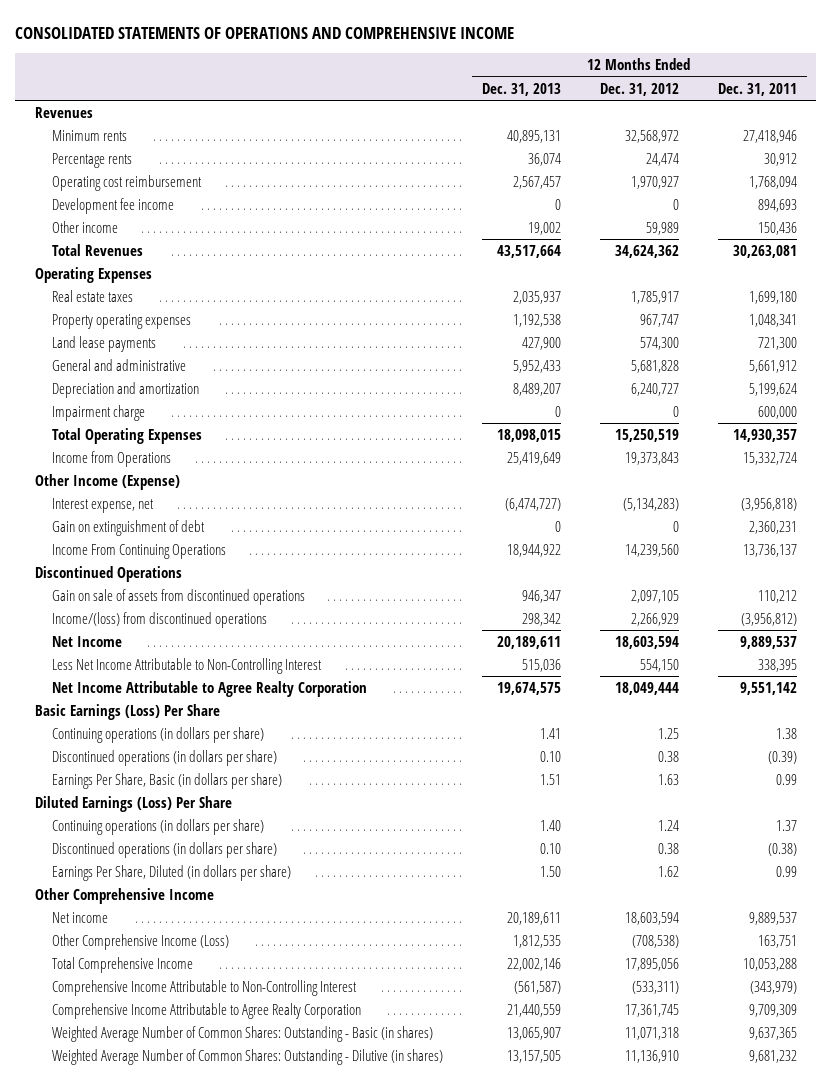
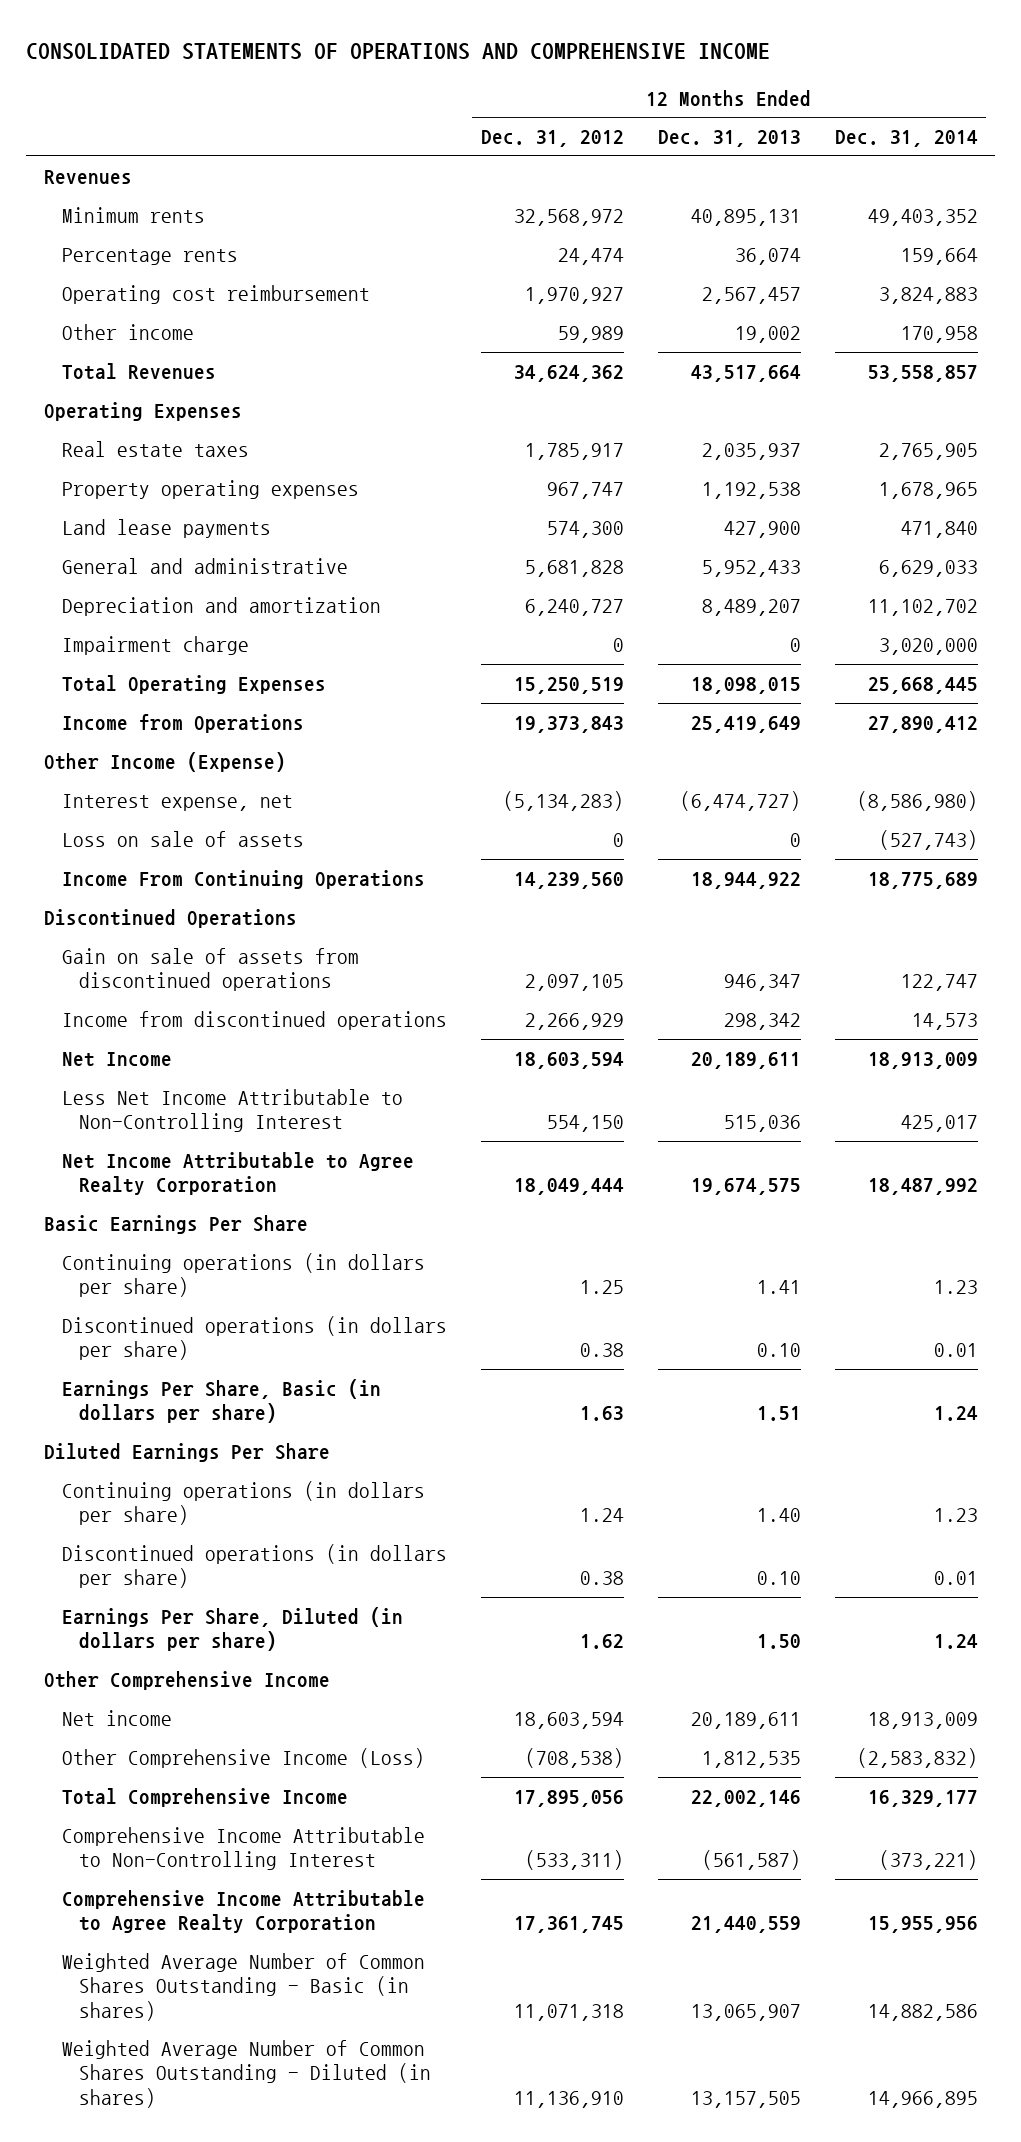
[717,82,797,96] Dec. 31, 2011 -> none
none -> [834,130,978,148] Dec. 31, 2014
[51,197,174,214] Development fee income -> none
[51,519,205,536] Gain on extinguishment of debt -> none
none -> [61,830,304,847] Loss on sale of assets
[51,611,267,628] Income/(loss) from discontinued operations -> [61,1010,447,1030] Income from discontinued operations
[34,703,220,720] Basic Earnings (Loss) Per Share -> [43,1214,308,1234] Basic Earnings Per Share
[34,795,232,812] Diluted Earnings (Loss) Per Share -> [43,1442,330,1462] Diluted Earnings Per Share
[51,1025,433,1042] Weighted Average Number of Common Shares: Outstanding - Basic (in shares) -> [61,1952,425,2021] Weighted Average Number of Common Shares Outstanding - Basic (in shares)
[51,1048,443,1065] Weighted Average Number of Common Shares: Outstanding - Dilutive (in shares) -> [61,2039,432,2108] Weighted Average Number of Common Shares Outstanding - Diluted (in shares)

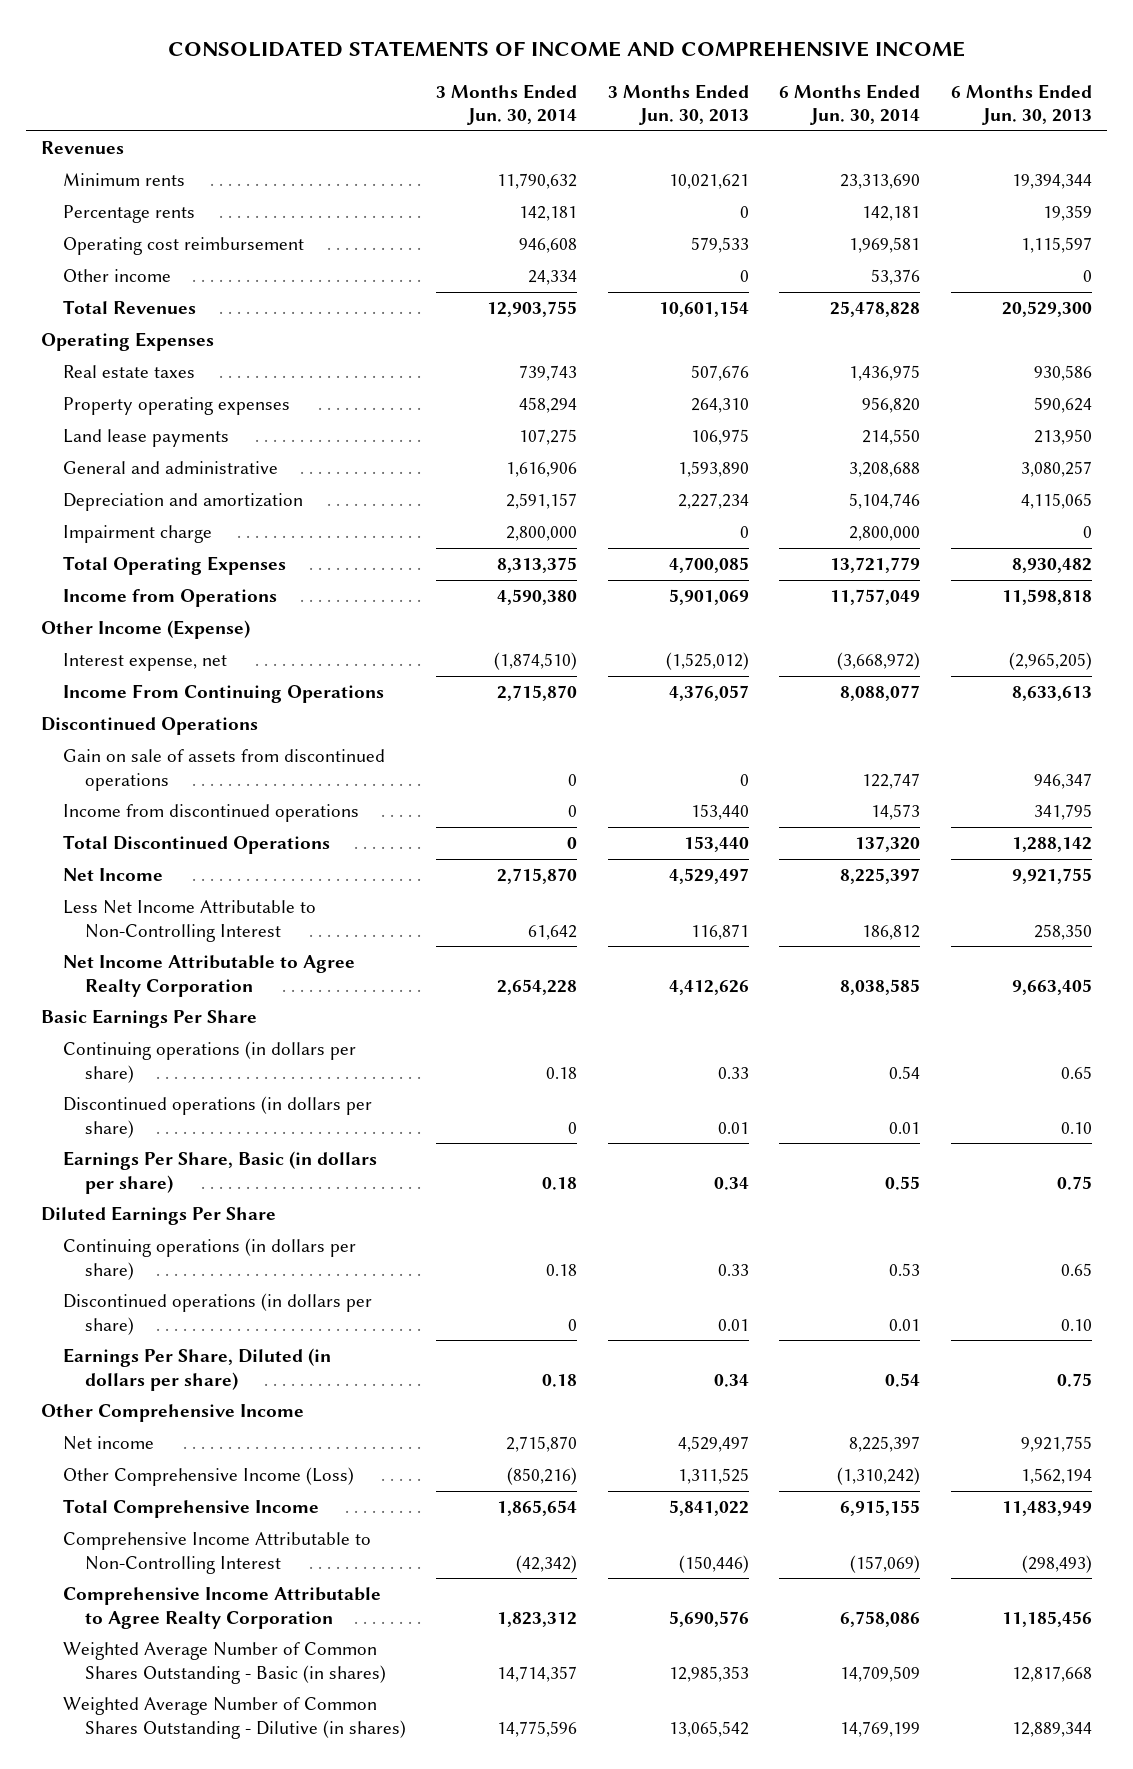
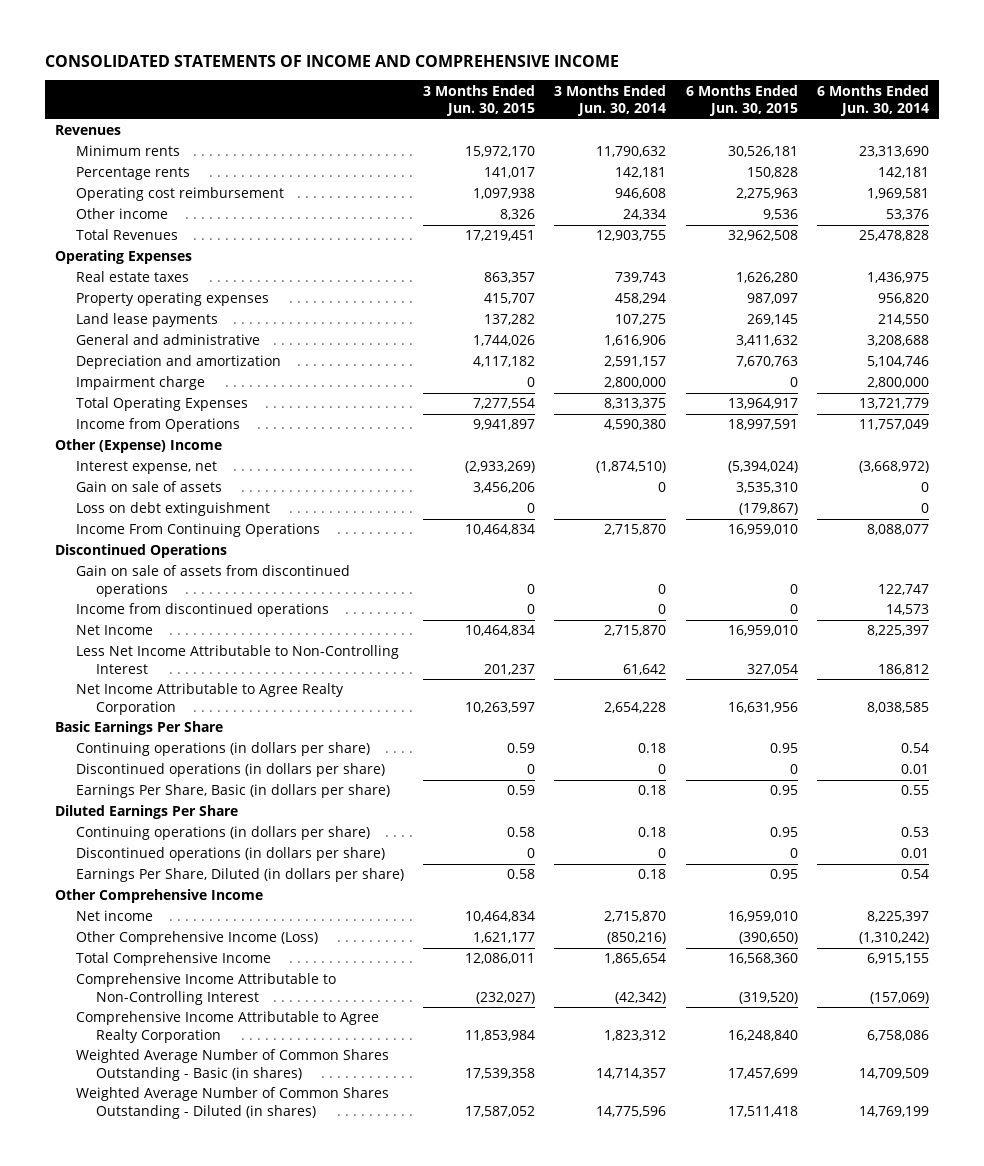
[607,83,749,125] 3 Months Ended Jun. 30, 2013 -> none
[950,83,1092,125] 6 Months Ended Jun. 30, 2013 -> none
none -> [422,84,535,117] 3 Months Ended Jun. 30, 2015
none -> [685,84,798,117] 6 Months Ended Jun. 30, 2015
[41,620,251,640] Other Income (Expense) -> [55,439,223,454] Other (Expense) Income
none -> [75,481,222,493] Gain on sale of assets
none -> [75,502,270,517] Loss on debt extinguishment
[63,835,331,855] Total Discontinued Operations -> none
[63,1697,406,1739] Weighted Average Number of Common Shares Outstanding - Dilutive (in shares) -> [75,1087,389,1119] Weighted Average Number of Common Shares Outstanding - Diluted (in shares)

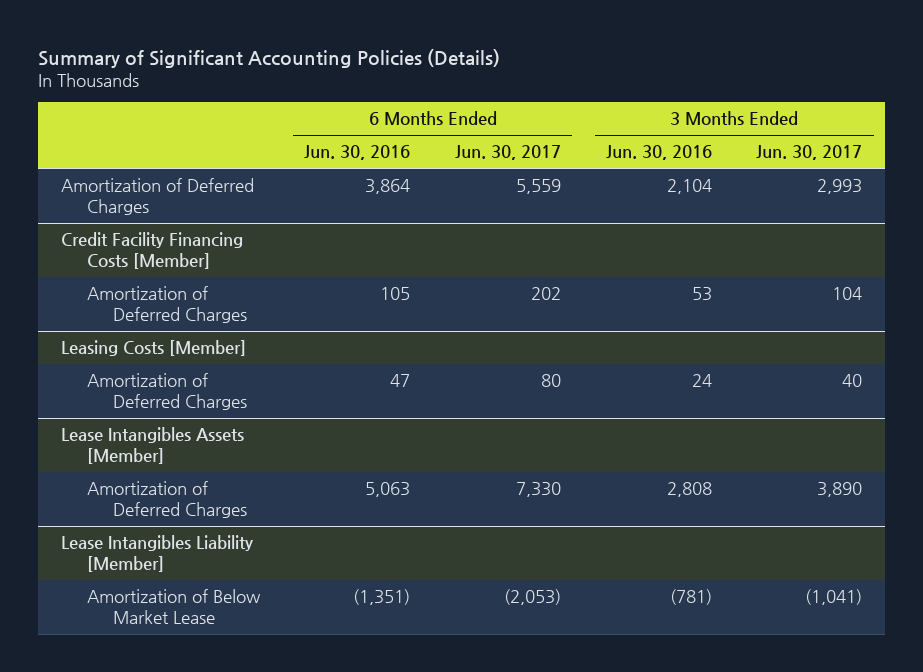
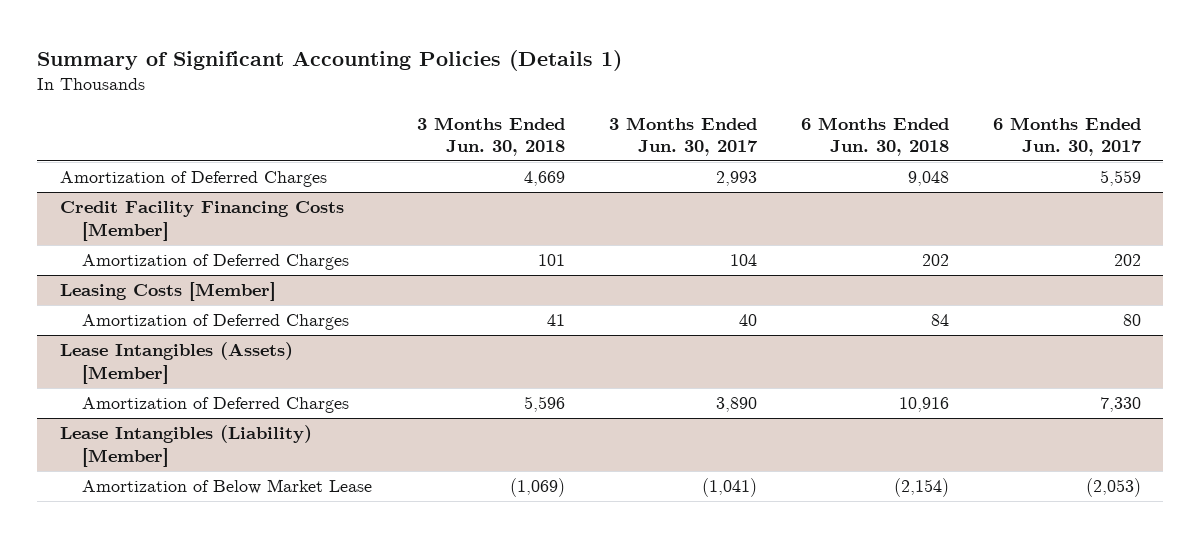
[38,48,501,68] Summary of Significant Accounting Policies (Details) -> [37,49,623,71] Summary of Significant Accounting Policies (Details 1)
[304,145,411,161] Jun. 30, 2016 -> none
[605,145,712,161] Jun. 30, 2016 -> none
none -> [416,116,565,156] 3 Months Ended Jun. 30, 2018
none -> [800,116,949,156] 6 Months Ended Jun. 30, 2018
[60,427,244,465] Lease Intangibles Assets [Member] -> [59,342,293,384] Lease Intangibles (Assets) [Member]
[60,535,253,573] Lease Intangibles Liability [Member] -> [59,425,312,467] Lease Intangibles (Liability) [Member]

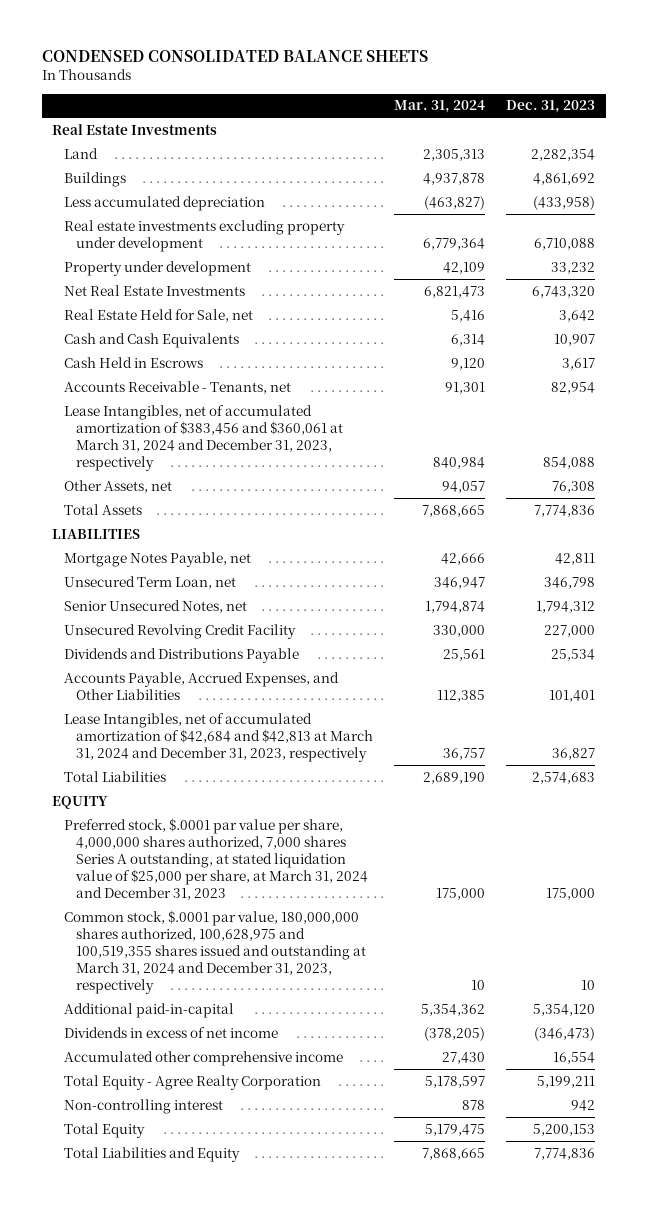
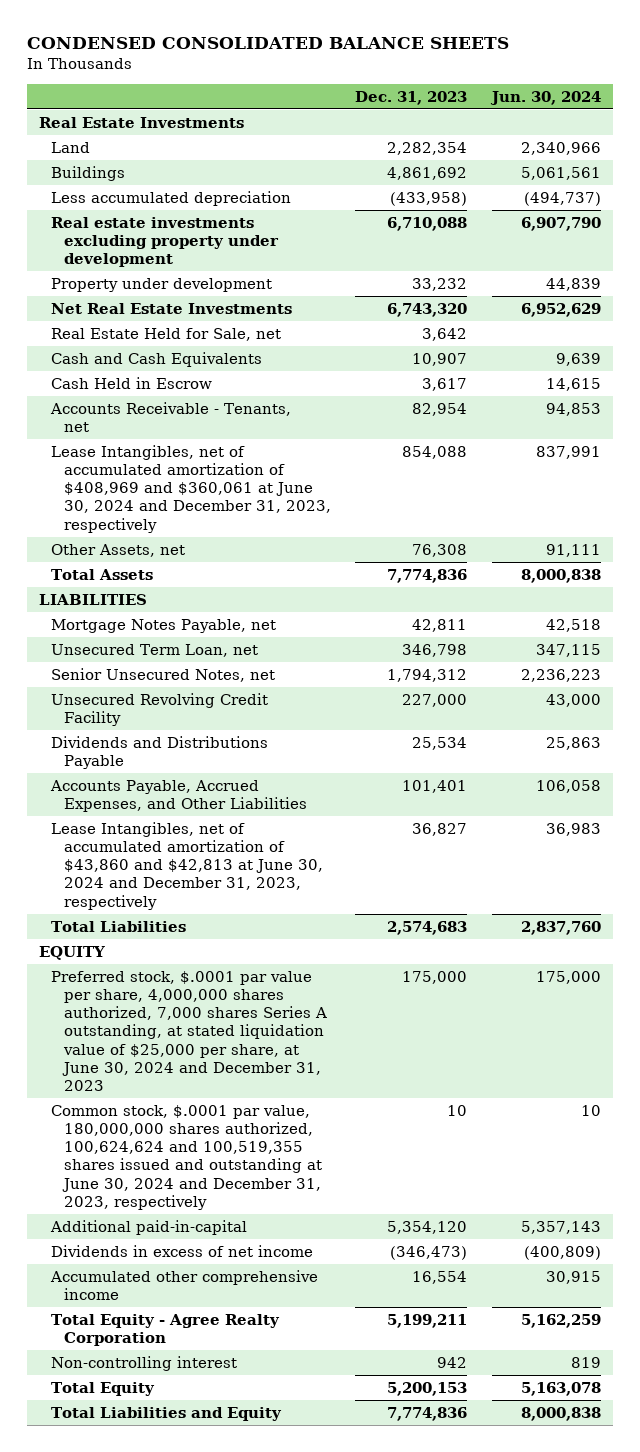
[394,100,486,114] Mar. 31, 2024 -> none
none -> [489,90,601,105] Jun. 30, 2024
[64,356,204,368] Cash Held in Escrows -> [51,376,213,389] Cash Held in Escrow
[64,404,344,471] Lease Intangibles, net of accumulated amortization of $383,456 and $360,061 at March 31, 2024 and December 31, 2023, respectively -> [51,444,331,533] Lease Intangibles, net of accumulated amortization of $408,969 and $360,061 at June 30, 2024 and December 31, 2023, respectively
[64,712,374,762] Lease Intangibles, net of accumulated amortization of $42,684 and $42,813 at March 31, 2024 and December 31, 2023, respectively -> [51,821,323,910] Lease Intangibles, net of accumulated amortization of $43,860 and $42,813 at June 30, 2024 and December 31, 2023, respectively
[64,817,369,900] Preferred stock, $.0001 par value per share, 4,000,000 shares authorized, 7,000 shares Series A outstanding, at stated liquidation value of $25,000 per share, at March 31, 2024 and December 31, 2023 -> [51,970,327,1092] Preferred stock, $.0001 par value per share, 4,000,000 shares authorized, 7,000 shares Series A outstanding, at stated liquidation value of $25,000 per share, at June 30, 2024 and December 31, 2023
[64,909,367,994] Common stock, $.0001 par value, 180,000,000 shares authorized, 100,628,975 and 100,519,355 shares issued and outstanding at March 31, 2024 and December 31, 2023, respectively -> [51,1104,322,1210] Common stock, $.0001 par value, 180,000,000 shares authorized, 100,624,624 and 100,519,355 shares issued and outstanding at June 30, 2024 and December 31, 2023, respectively

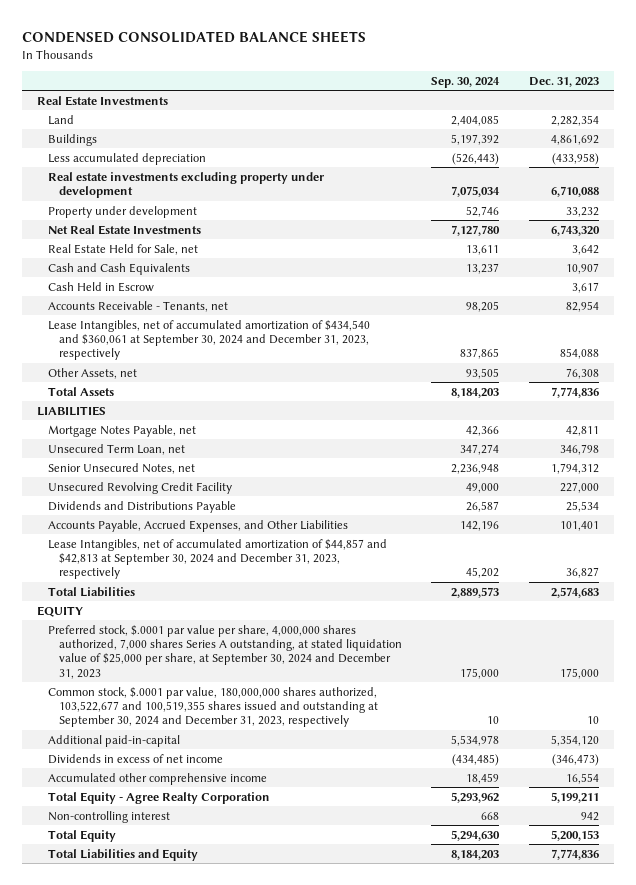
[489,90,601,105] Jun. 30, 2024 -> none
none -> [431,76,501,88] Sep. 30, 2024
[51,444,331,533] Lease Intangibles, net of accumulated amortization of $408,969 and $360,061 at June 30, 2024 and December 31, 2023, respectively -> [47,319,370,361] Lease Intangibles, net of accumulated amortization of $434,540 and $360,061 at September 30, 2024 and December 31, 2023, respectively
[51,821,323,910] Lease Intangibles, net of accumulated amortization of $43,860 and $42,813 at June 30, 2024 and December 31, 2023, respectively -> [47,538,387,580] Lease Intangibles, net of accumulated amortization of $44,857 and $42,813 at September 30, 2024 and December 31, 2023, respectively
[51,970,327,1092] Preferred stock, $.0001 par value per share, 4,000,000 shares authorized, 7,000 shares Series A outstanding, at stated liquidation value of $25,000 per share, at June 30, 2024 and December 31, 2023 -> [47,624,402,679] Preferred stock, $.0001 par value per share, 4,000,000 shares authorized, 7,000 shares Series A outstanding, at stated liquidation value of $25,000 per share, at September 30, 2024 and December 31, 2023
[51,1104,322,1210] Common stock, $.0001 par value, 180,000,000 shares authorized, 100,624,624 and 100,519,355 shares issued and outstanding at June 30, 2024 and December 31, 2023, respectively -> [47,686,378,728] Common stock, $.0001 par value, 180,000,000 shares authorized, 103,522,677 and 100,519,355 shares issued and outstanding at September 30, 2024 and December 31, 2023, respectively

